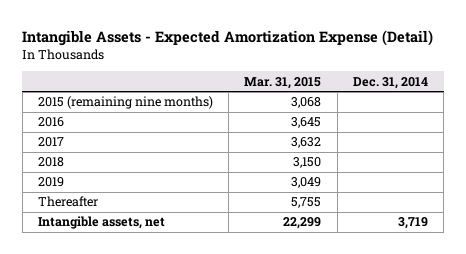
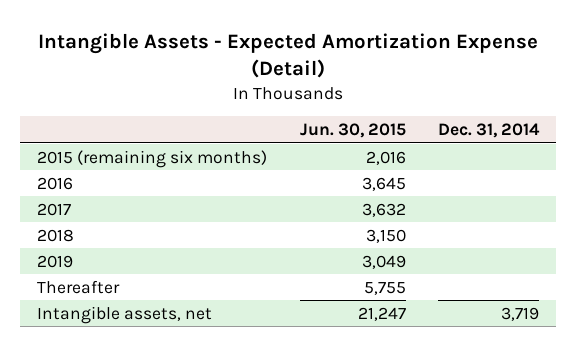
[244,76,322,89] Mar. 31, 2015 -> none
none -> [299,123,406,139] Jun. 30, 2015
[38,96,214,110] 2015 (remaining nine months) -> [36,149,267,168] 2015 (remaining six months)

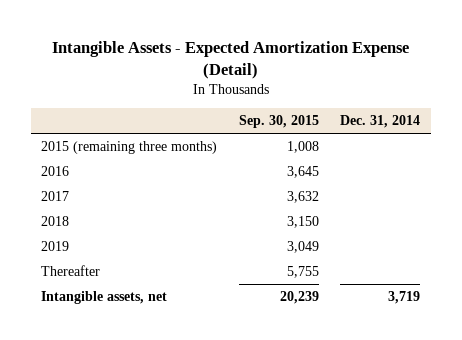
[299,123,406,139] Jun. 30, 2015 -> none
none -> [238,115,319,129] Sep. 30, 2015
[36,149,267,168] 2015 (remaining six months) -> [41,141,218,155] 2015 (remaining three months)

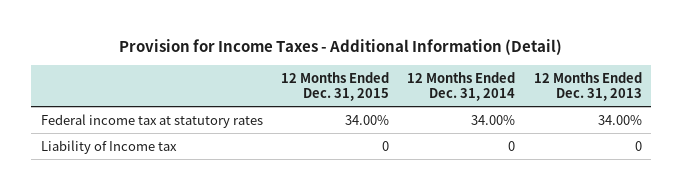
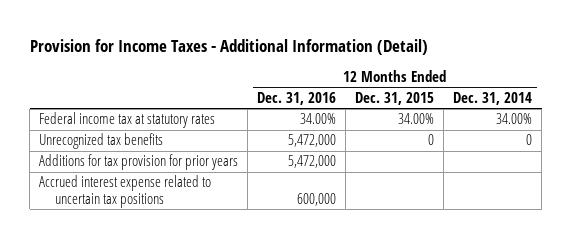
[533,71,642,102] 12 Months Ended Dec. 31, 2013 -> none
none -> [257,92,337,106] Dec. 31, 2016
[40,139,177,154] Liability of Income tax -> [39,133,164,150] Unrecognized tax benefits
none -> [39,154,239,171] Additions for tax provision for prior years
none -> [39,175,212,209] Accrued interest expense related to uncertain tax positions

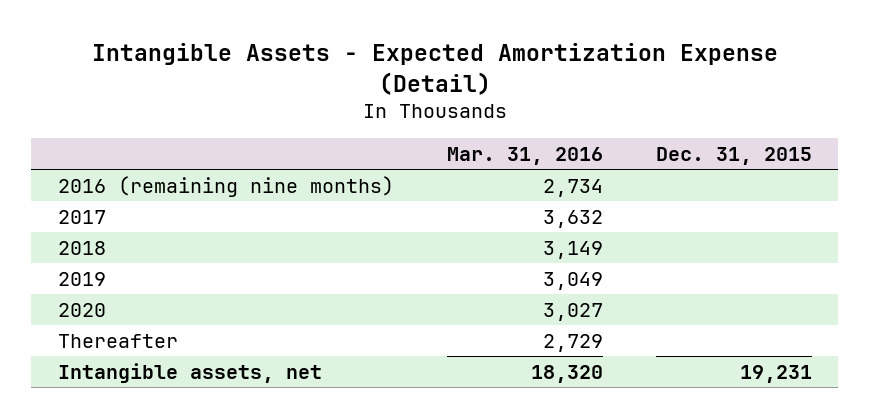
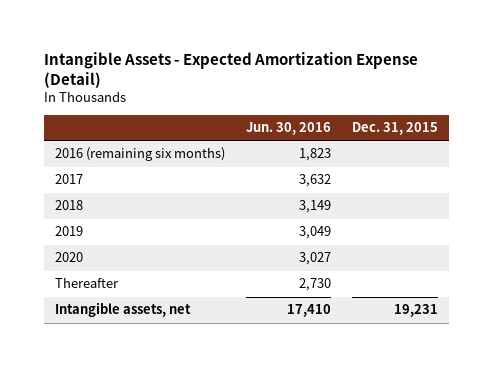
[446,146,603,165] Mar. 31, 2016 -> none
none -> [246,122,332,136] Jun. 30, 2016
[57,175,394,197] 2016 (remaining nine months) -> [55,147,226,162] 2016 (remaining six months)

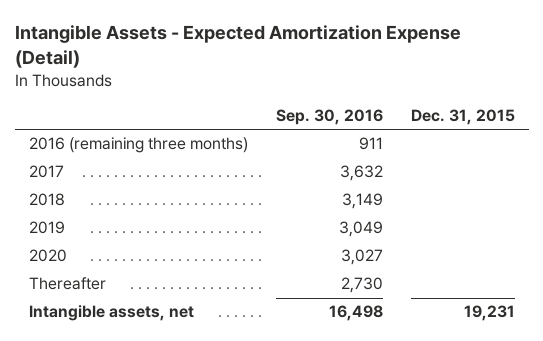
[246,122,332,136] Jun. 30, 2016 -> none
none -> [275,108,383,125] Sep. 30, 2016
[55,147,226,162] 2016 (remaining six months) -> [28,137,248,154] 2016 (remaining three months)

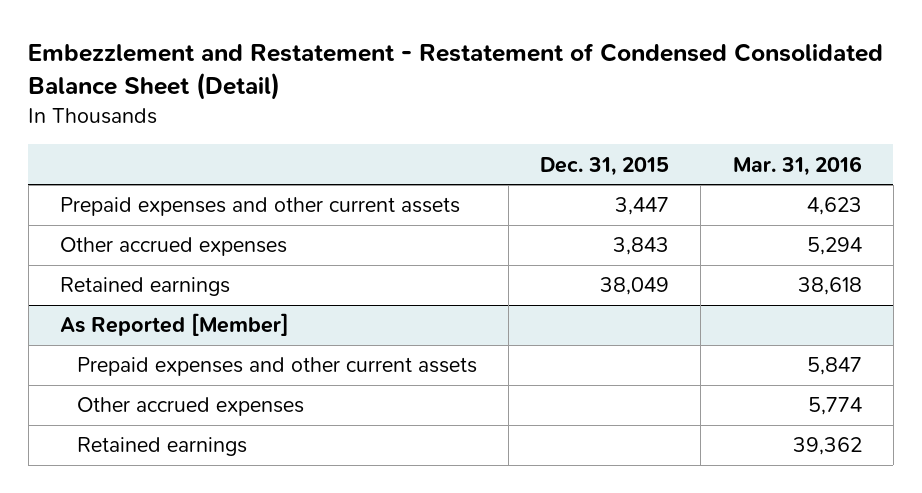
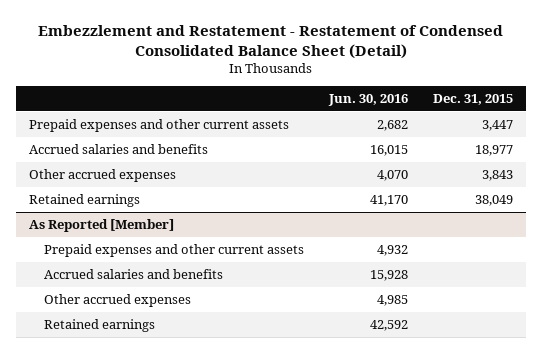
[732,155,862,176] Mar. 31, 2016 -> none
none -> [327,94,408,107] Jun. 30, 2016
none -> [28,143,208,154] Accrued salaries and benefits
none -> [43,268,223,279] Accrued salaries and benefits

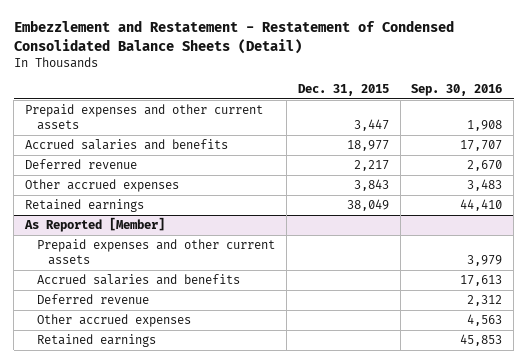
[37,25,503,60] Embezzlement and Restatement - Restatement of Condensed Consolidated Balance Sheet (Detail) -> [13,20,454,54] Embezzlement and Restatement - Restatement of Condensed Consolidated Balance Sheets (Detail)
[327,94,408,107] Jun. 30, 2016 -> none
none -> [411,83,503,96] Sep. 30, 2016
none -> [25,159,138,170] Deferred revenue
none -> [36,294,149,305] Deferred revenue

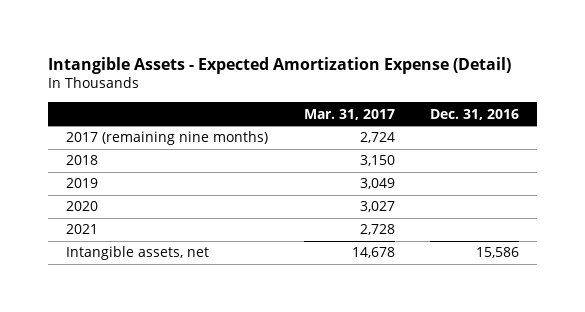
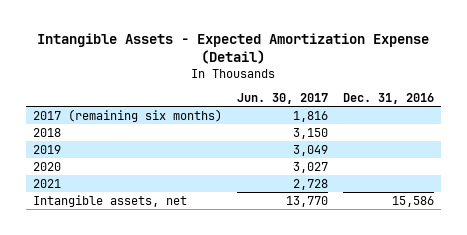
[303,108,395,120] Mar. 31, 2017 -> none
none -> [236,93,328,105] Jun. 30, 2017
[65,131,268,146] 2017 (remaining nine months) -> [32,108,222,122] 2017 (remaining six months)

